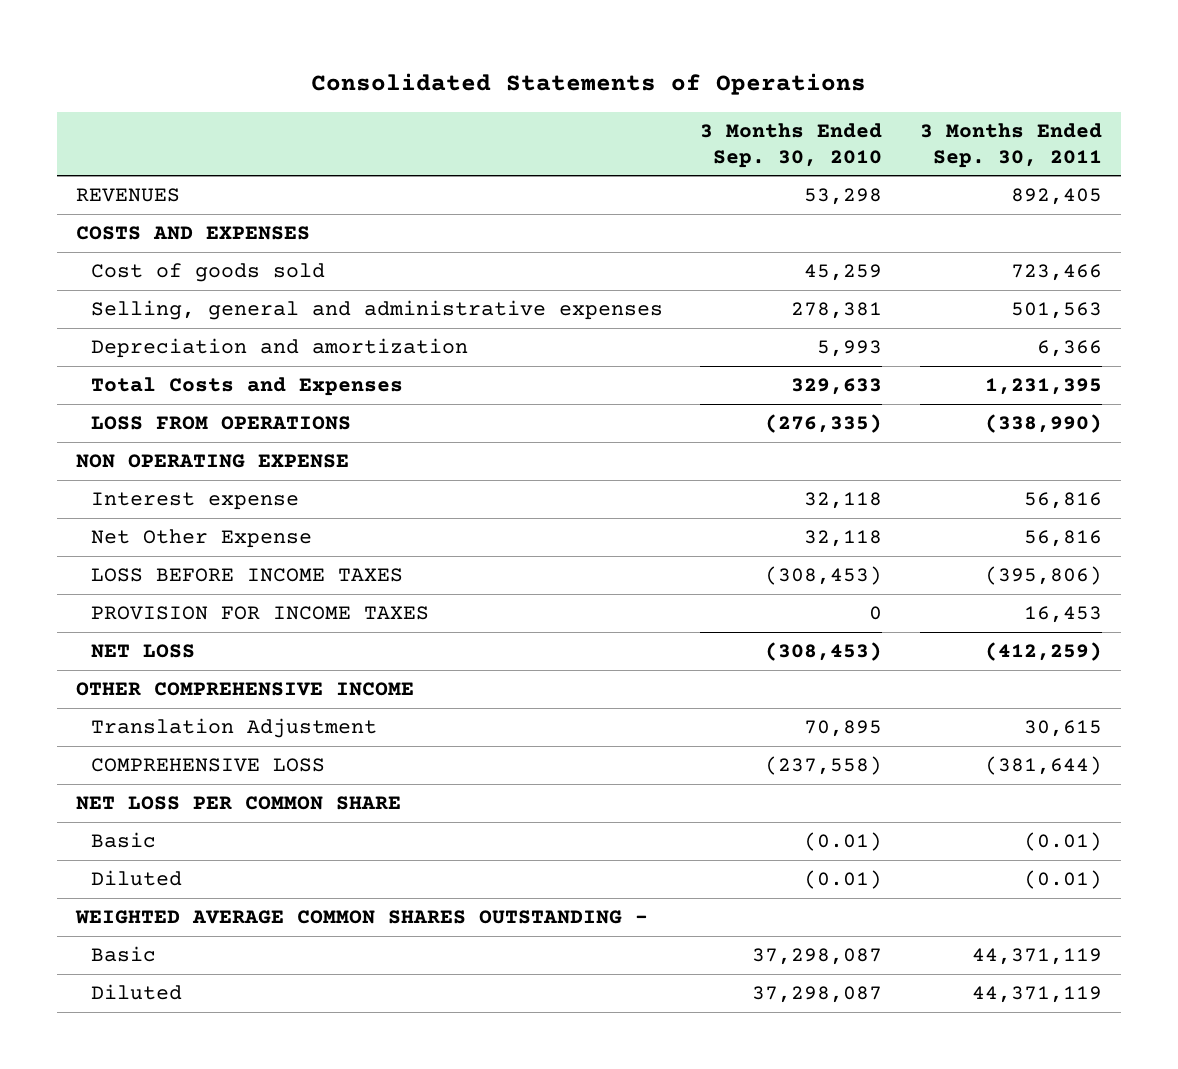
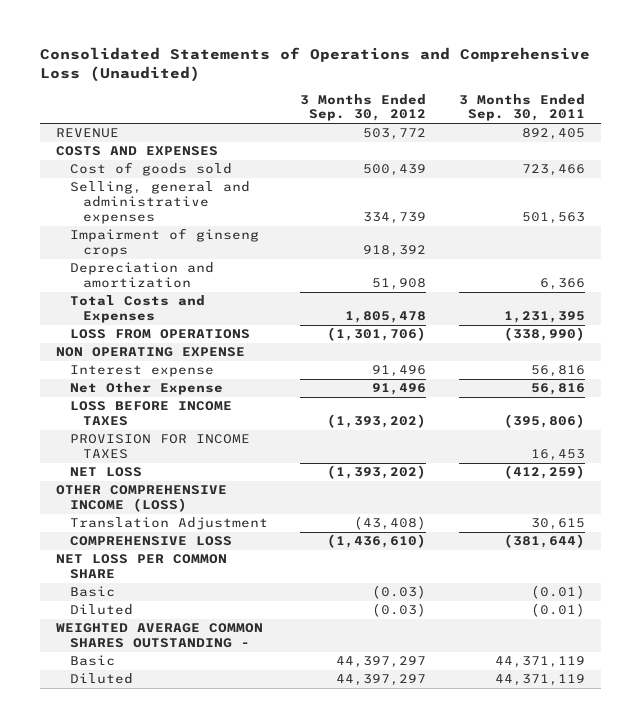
[310,73,866,96] Consolidated Statements of Operations -> [39,46,590,82] Consolidated Statements of Operations and Comprehensive Loss (Unaudited)
[700,122,883,168] 3 Months Ended Sep. 30, 2010 -> none
none -> [300,93,427,122] 3 Months Ended Sep. 30, 2012
[75,188,180,203] REVENUES -> [55,128,119,139] REVENUE
none -> [69,228,259,258] Impairment of ginseng crops
[75,682,414,697] OTHER COMPREHENSIVE INCOME -> [55,485,227,513] OTHER COMPREHENSIVE INCOME (LOSS)

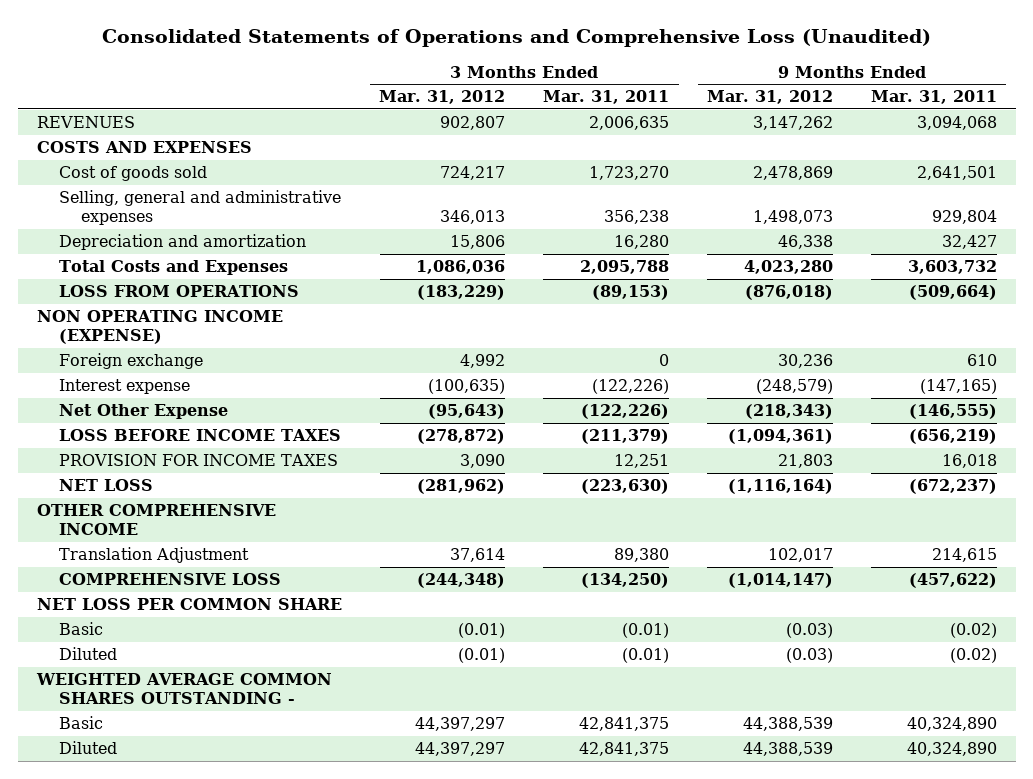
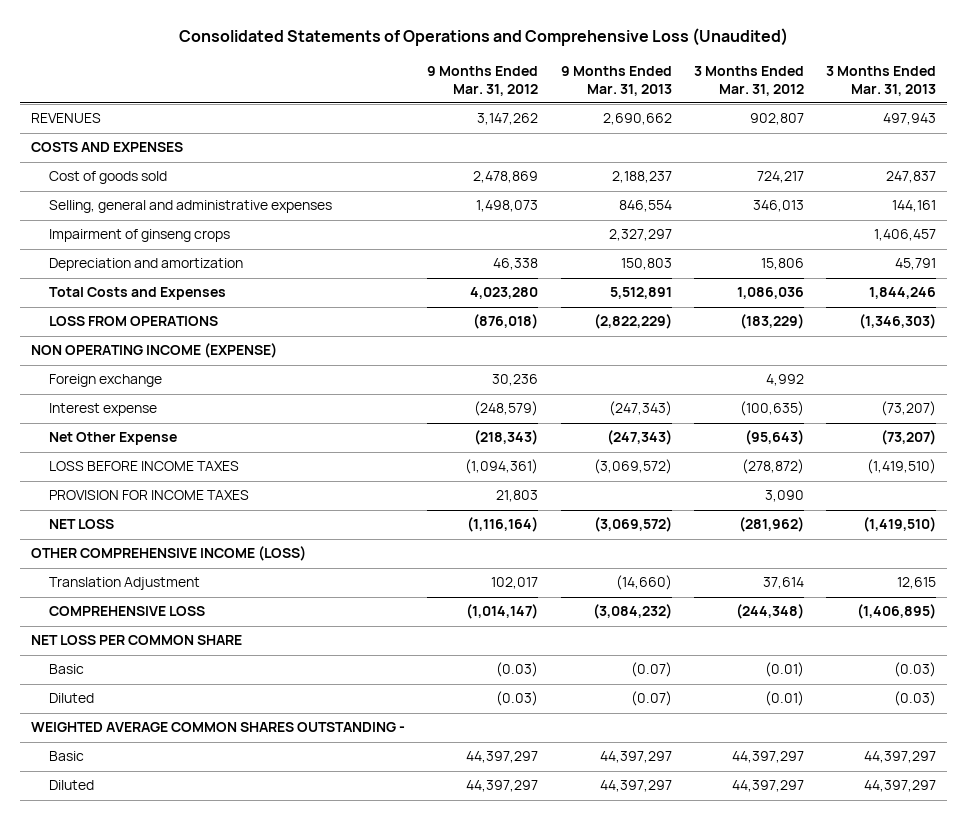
[543,90,670,105] Mar. 31, 2011 -> none
[870,90,997,105] Mar. 31, 2011 -> none
none -> [560,65,672,96] 9 Months Ended Mar. 31, 2013
none -> [825,65,936,96] 3 Months Ended Mar. 31, 2013
none -> [48,229,230,243] Impairment of ginseng crops
[36,504,276,536] OTHER COMPREHENSIVE INCOME -> [31,546,307,562] OTHER COMPREHENSIVE INCOME (LOSS)
[742,717,833,732] 44,388,539 -> [466,751,539,764] 44,397,297
[742,742,833,757] 44,388,539 -> [466,780,539,793] 44,397,297

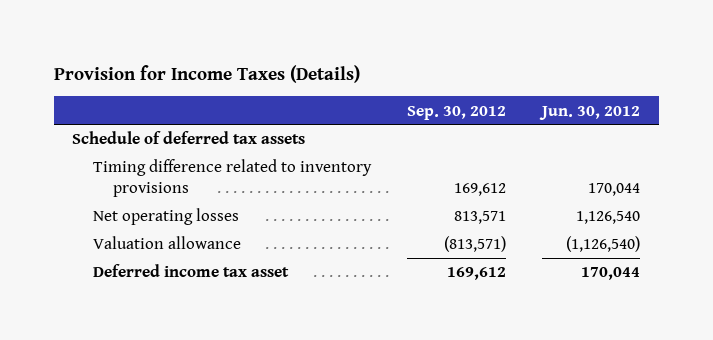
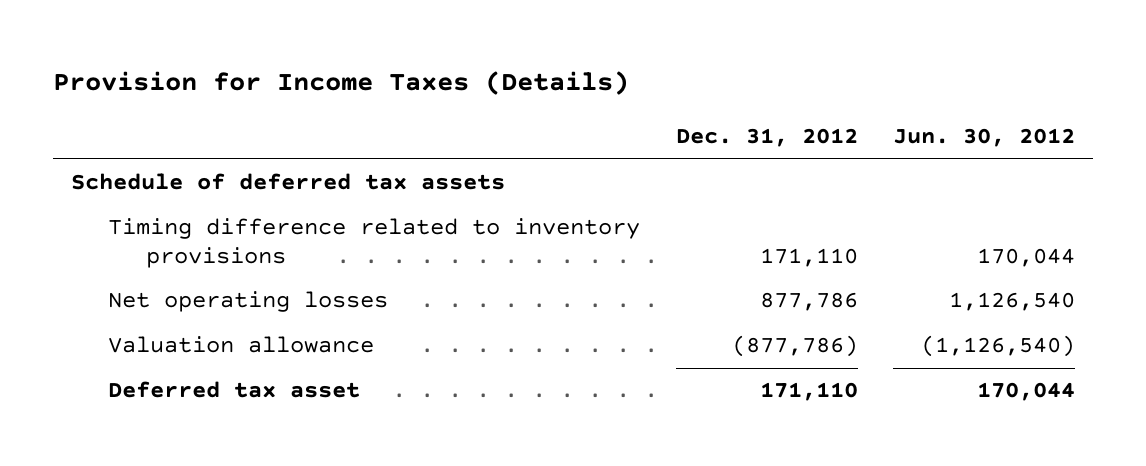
[407,105,507,120] Sep. 30, 2012 -> none
none -> [675,128,858,148] Dec. 31, 2012
[92,264,289,278] Deferred income tax asset -> [108,381,361,399] Deferred tax asset

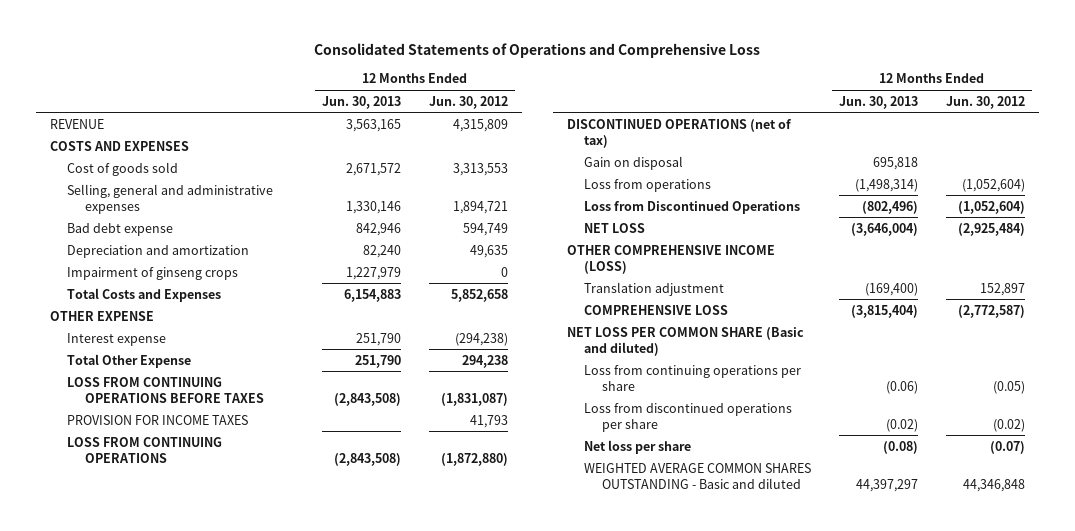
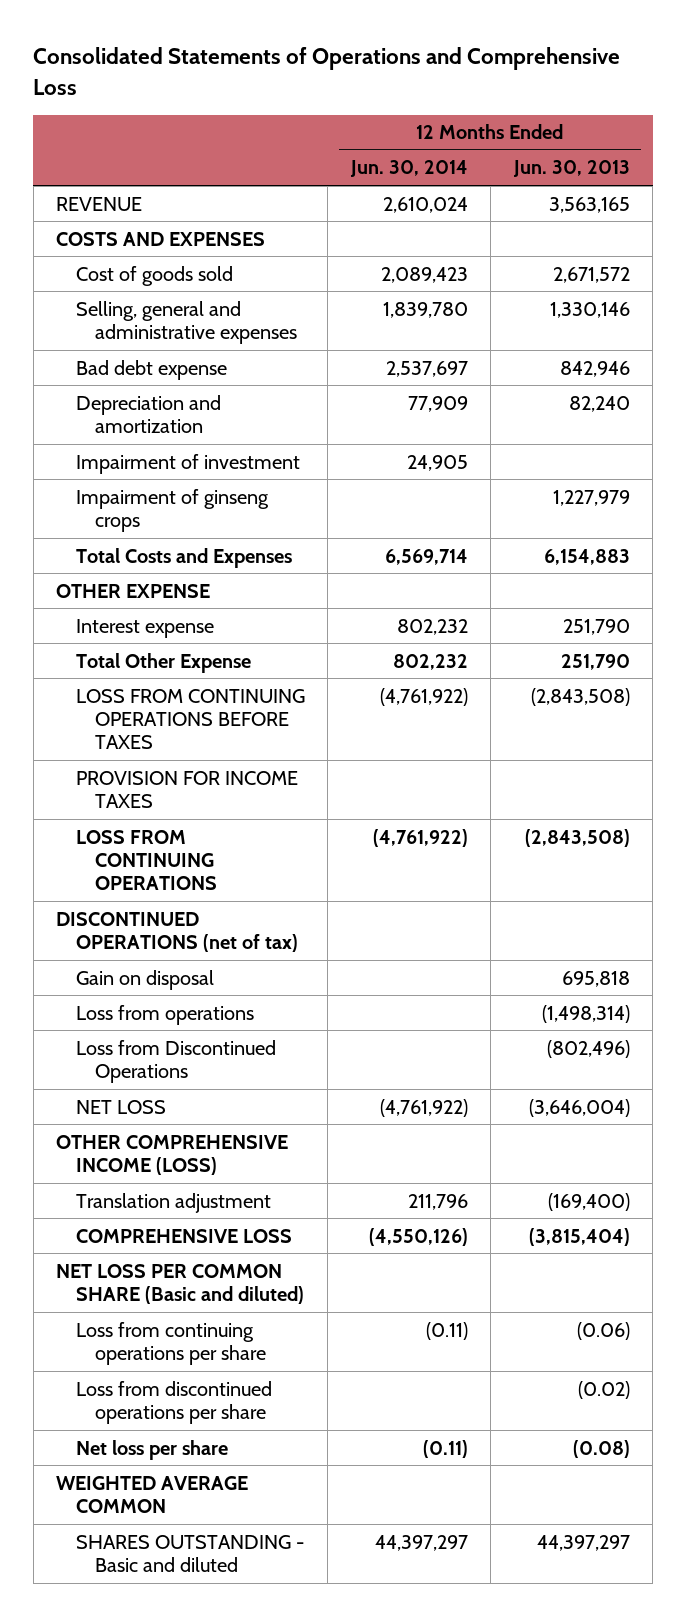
[429,95,509,109] Jun. 30, 2012 -> none
none -> [349,160,468,178] Jun. 30, 2014
none -> [75,453,300,474] Impairment of investment
none -> [56,1475,249,1513] WEIGHTED AVERAGE COMMON
[584,462,812,489] WEIGHTED AVERAGE COMMON SHARES OUTSTANDING - Basic and diluted -> [75,1534,304,1572] SHARES OUTSTANDING - Basic and diluted

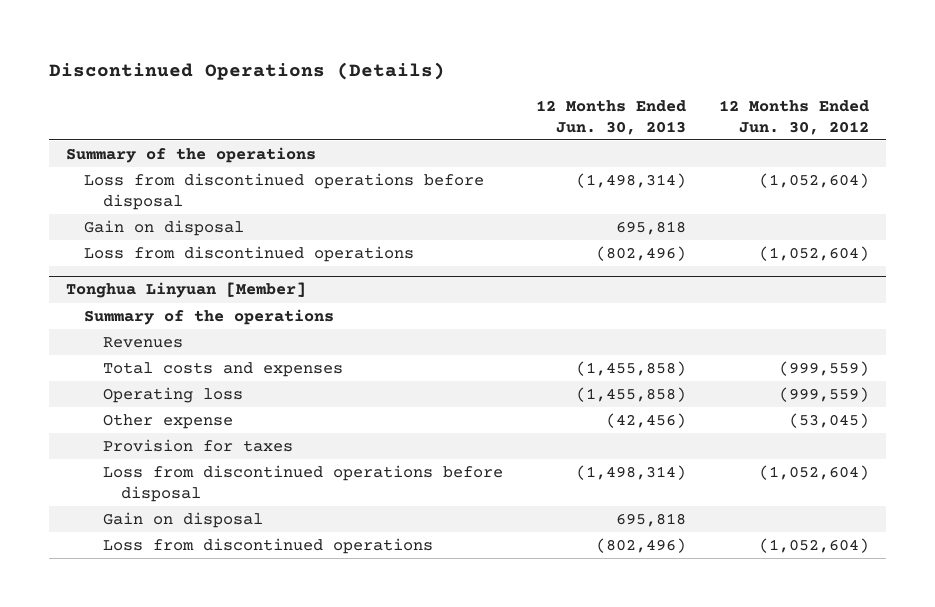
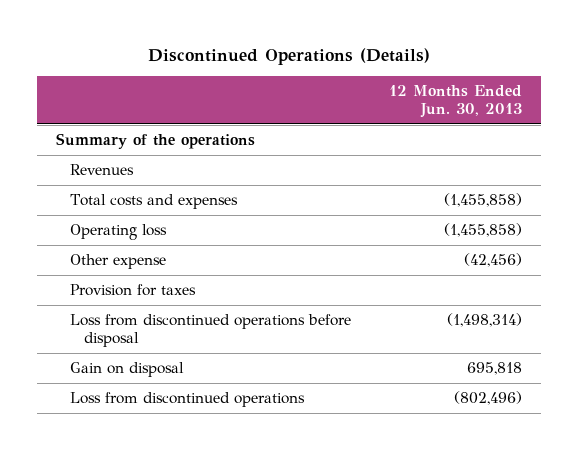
[719,99,870,135] 12 Months Ended Jun. 30, 2012 -> none
[84,173,485,210] Loss from discontinued operations before disposal -> none
[84,220,245,237] Gain on disposal -> none
[84,246,415,263] Loss from discontinued operations -> none
[66,282,307,299] Tonghua Linyuan [Member] -> none
[84,309,335,326] Summary of the operations -> none

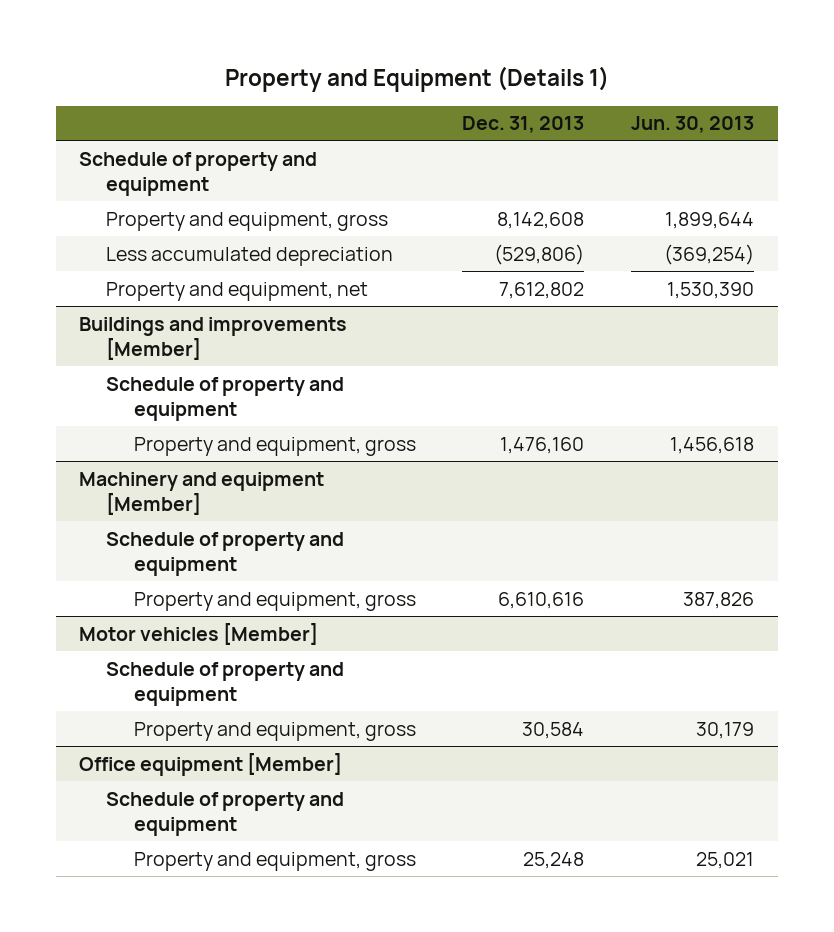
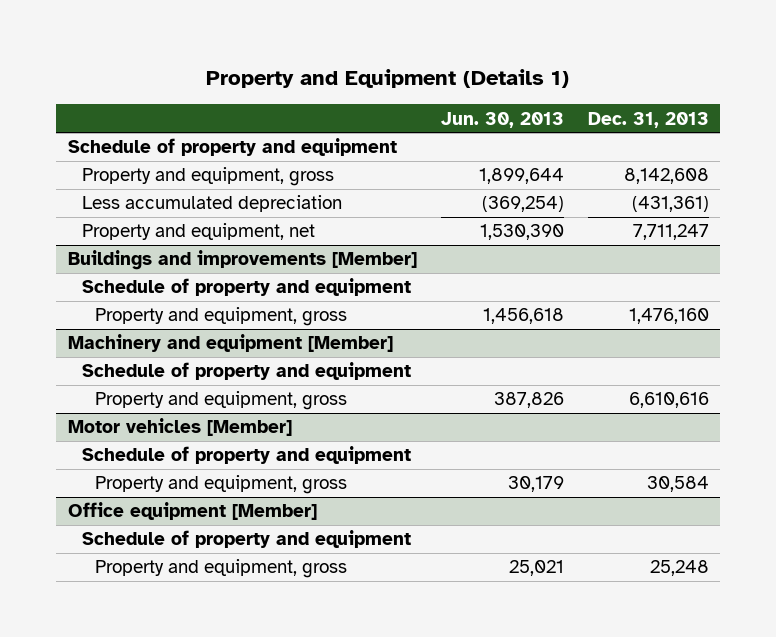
[494,243,585,265] (529,806) -> [631,196,709,213] (431,361)
[499,281,585,299] 7,612,802 -> [632,224,709,241] 7,711,247

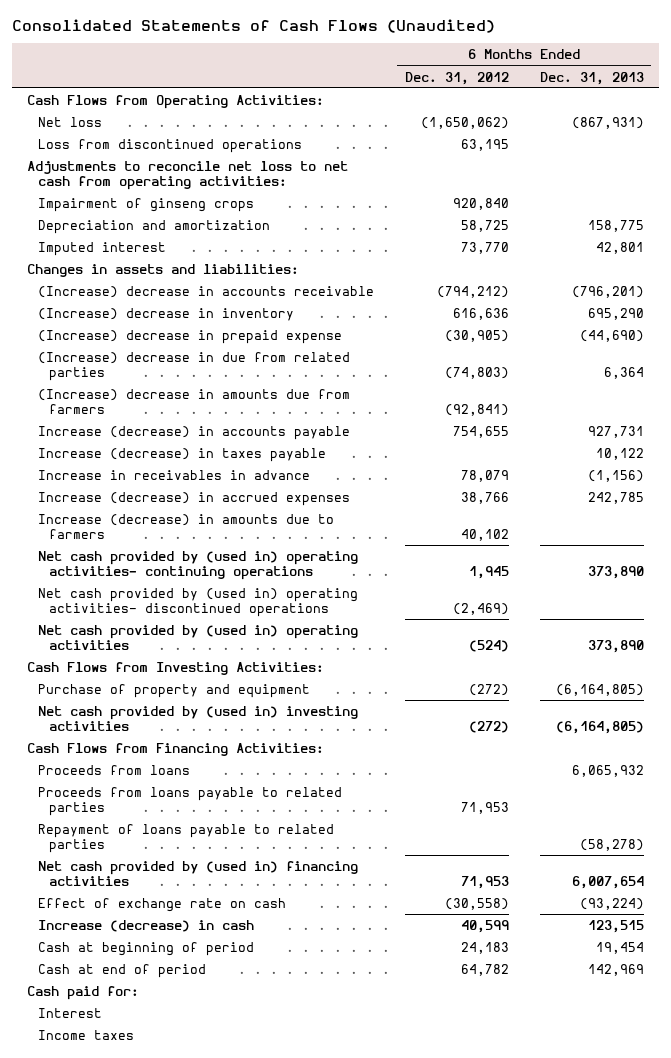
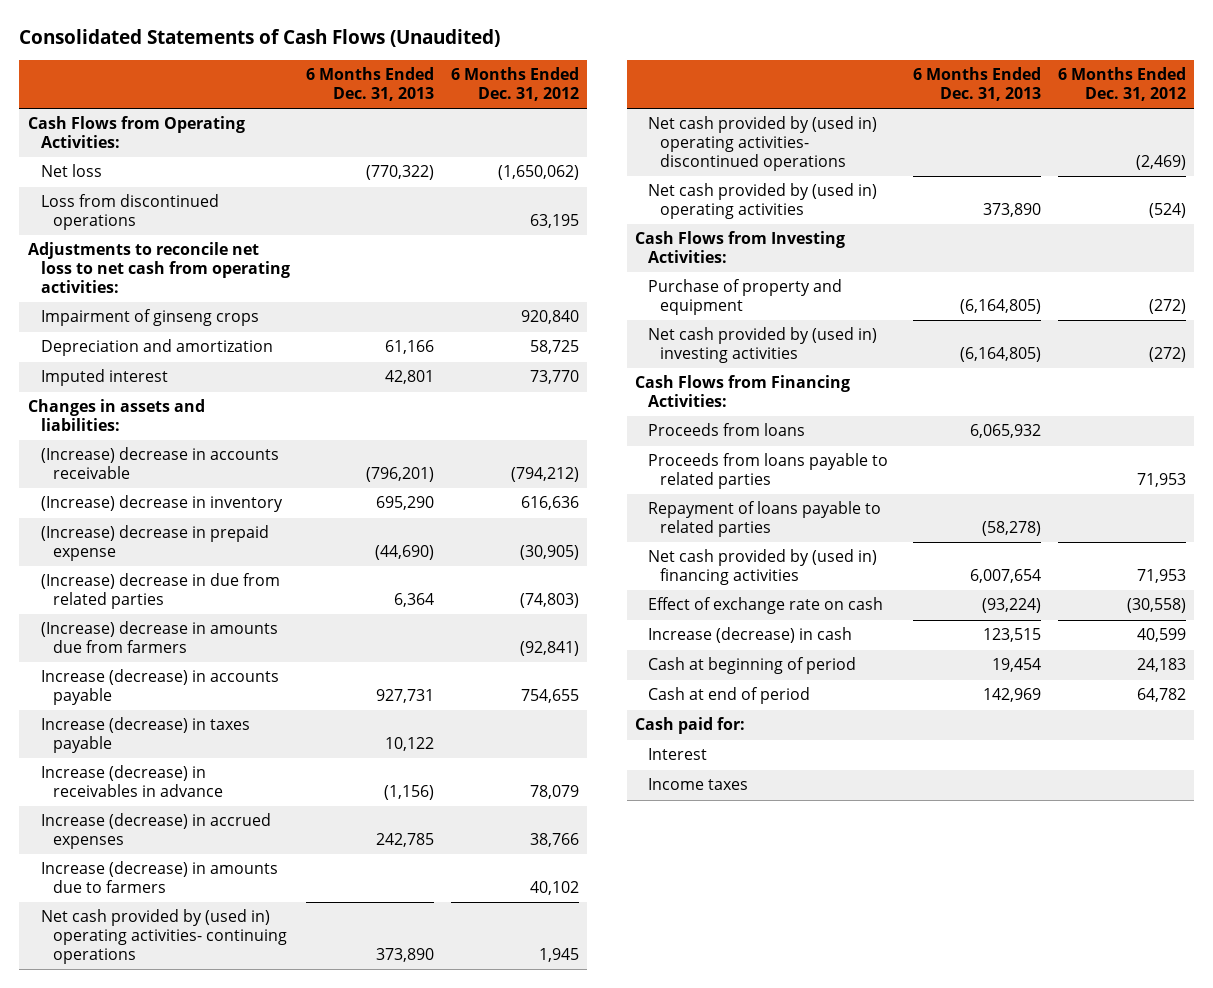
[571,116,644,129] (867,931) -> [366,165,435,181] (770,322)
[587,219,644,232] 158,775 -> [385,340,435,355] 61,166
[38,469,311,480] Increase in receivables in advance -> [40,765,224,798] Increase (decrease) in receivables in advance

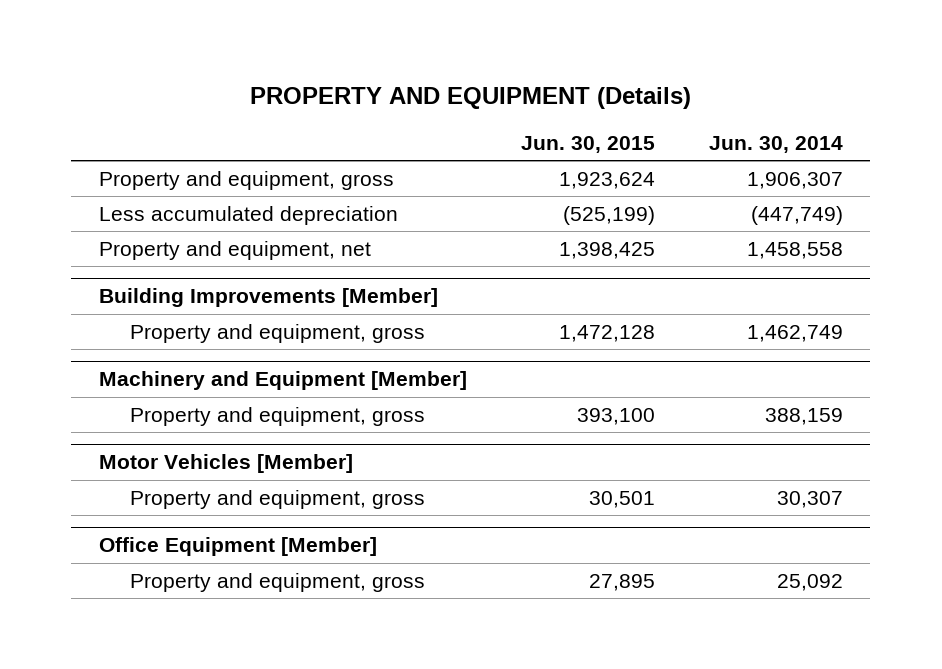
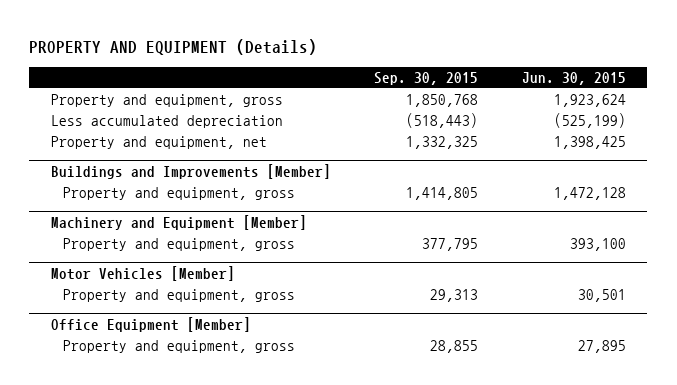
[709,135,844,153] Jun. 30, 2014 -> none
none -> [374,71,479,85] Sep. 30, 2015
[98,288,438,308] Building Improvements [Member] -> [50,163,331,179] Buildings and Improvements [Member]

